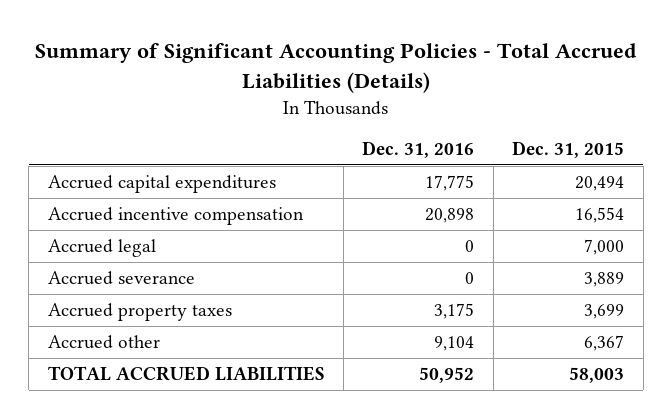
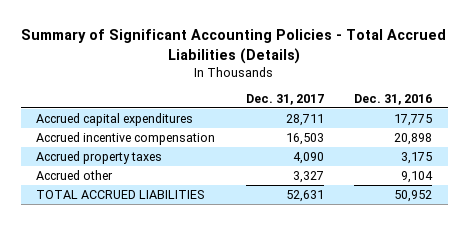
[512,141,625,159] Dec. 31, 2015 -> none
none -> [245,93,324,105] Dec. 31, 2017
[47,239,156,258] Accrued legal -> none
[47,271,195,286] Accrued severance -> none

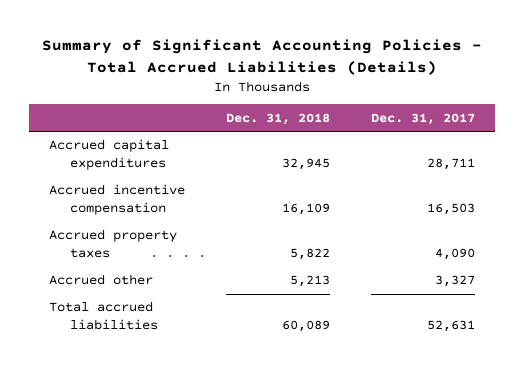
[354,93,433,105] Dec. 31, 2016 -> none
none -> [225,112,330,125] Dec. 31, 2018
[35,189,204,199] TOTAL ACCRUED LIABILITIES -> [49,301,158,331] Total accrued liabilities

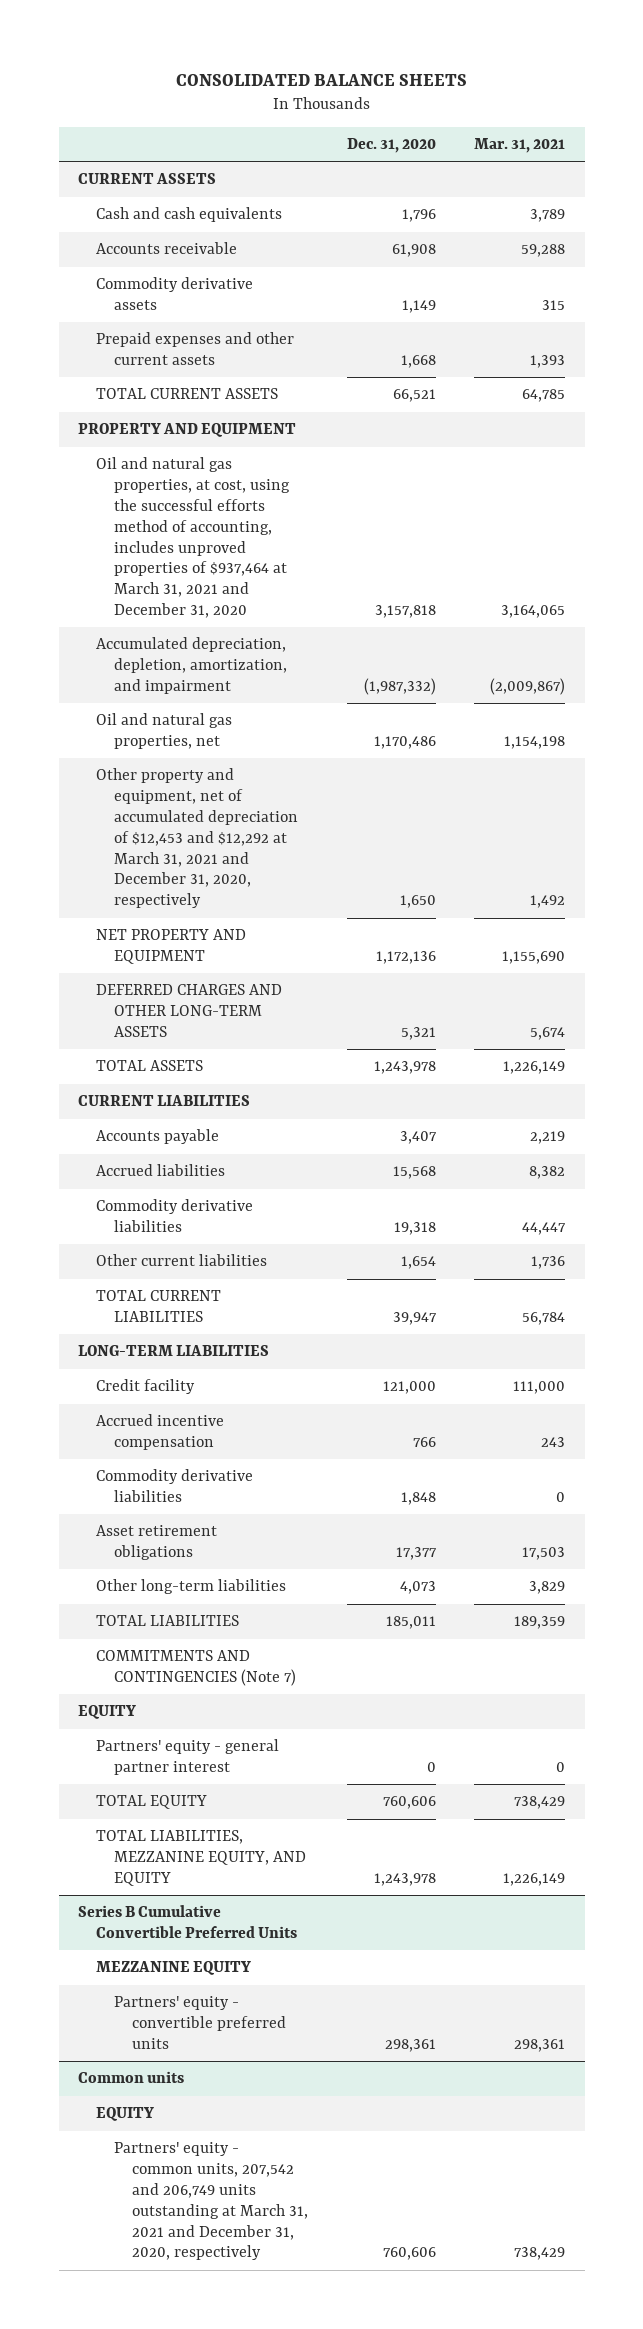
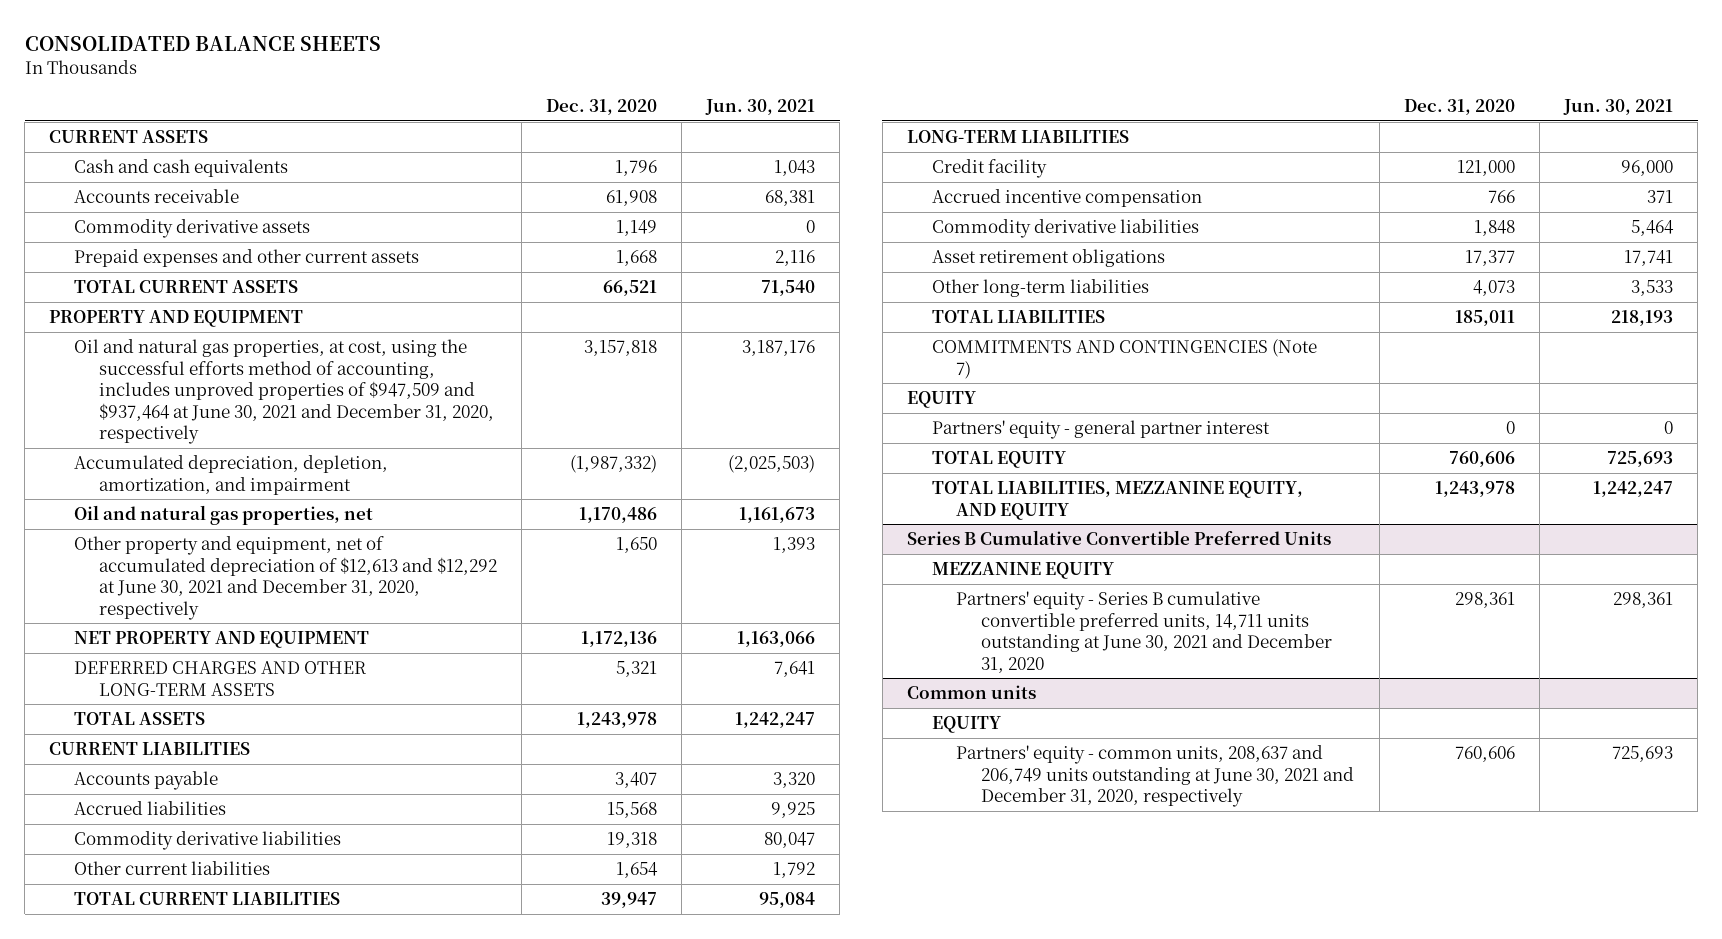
[474,137,566,153] Mar. 31, 2021 -> none
none -> [705,99,816,116] Jun. 30, 2021
[96,457,291,619] Oil and natural gas properties, at cost, using the successful efforts method of accounting, includes unproved properties of $937,464 at March 31, 2021 and December 31, 2020 -> [73,339,494,445] Oil and natural gas properties, at cost, using the successful efforts method of accounting, includes unproved properties of $947,509 and $937,464 at June 30, 2021 and December 31, 2020, respectively
[96,768,299,909] Other property and equipment, net of accumulated depreciation of $12,453 and $12,292 at March 31, 2021 and December 31, 2020, respectively -> [73,536,497,620] Other property and equipment, net of accumulated depreciation of $12,613 and $12,292 at June 30, 2021 and December 31, 2020, respectively
[114,1996,287,2049] Partners' equity - convertible preferred units -> [956,591,1333,673] Partners' equity - Series B cumulative convertible preferred units, 14,711 units outstanding at June 30, 2021 and December 31, 2020
[114,2142,309,2261] Partners' equity - common units, 207,542 and 206,749 units outstanding at March 31, 2021 and December 31, 2020, respectively -> [956,745,1355,808] Partners' equity - common units, 208,637 and 206,749 units outstanding at June 30, 2021 and December 31, 2020, respectively

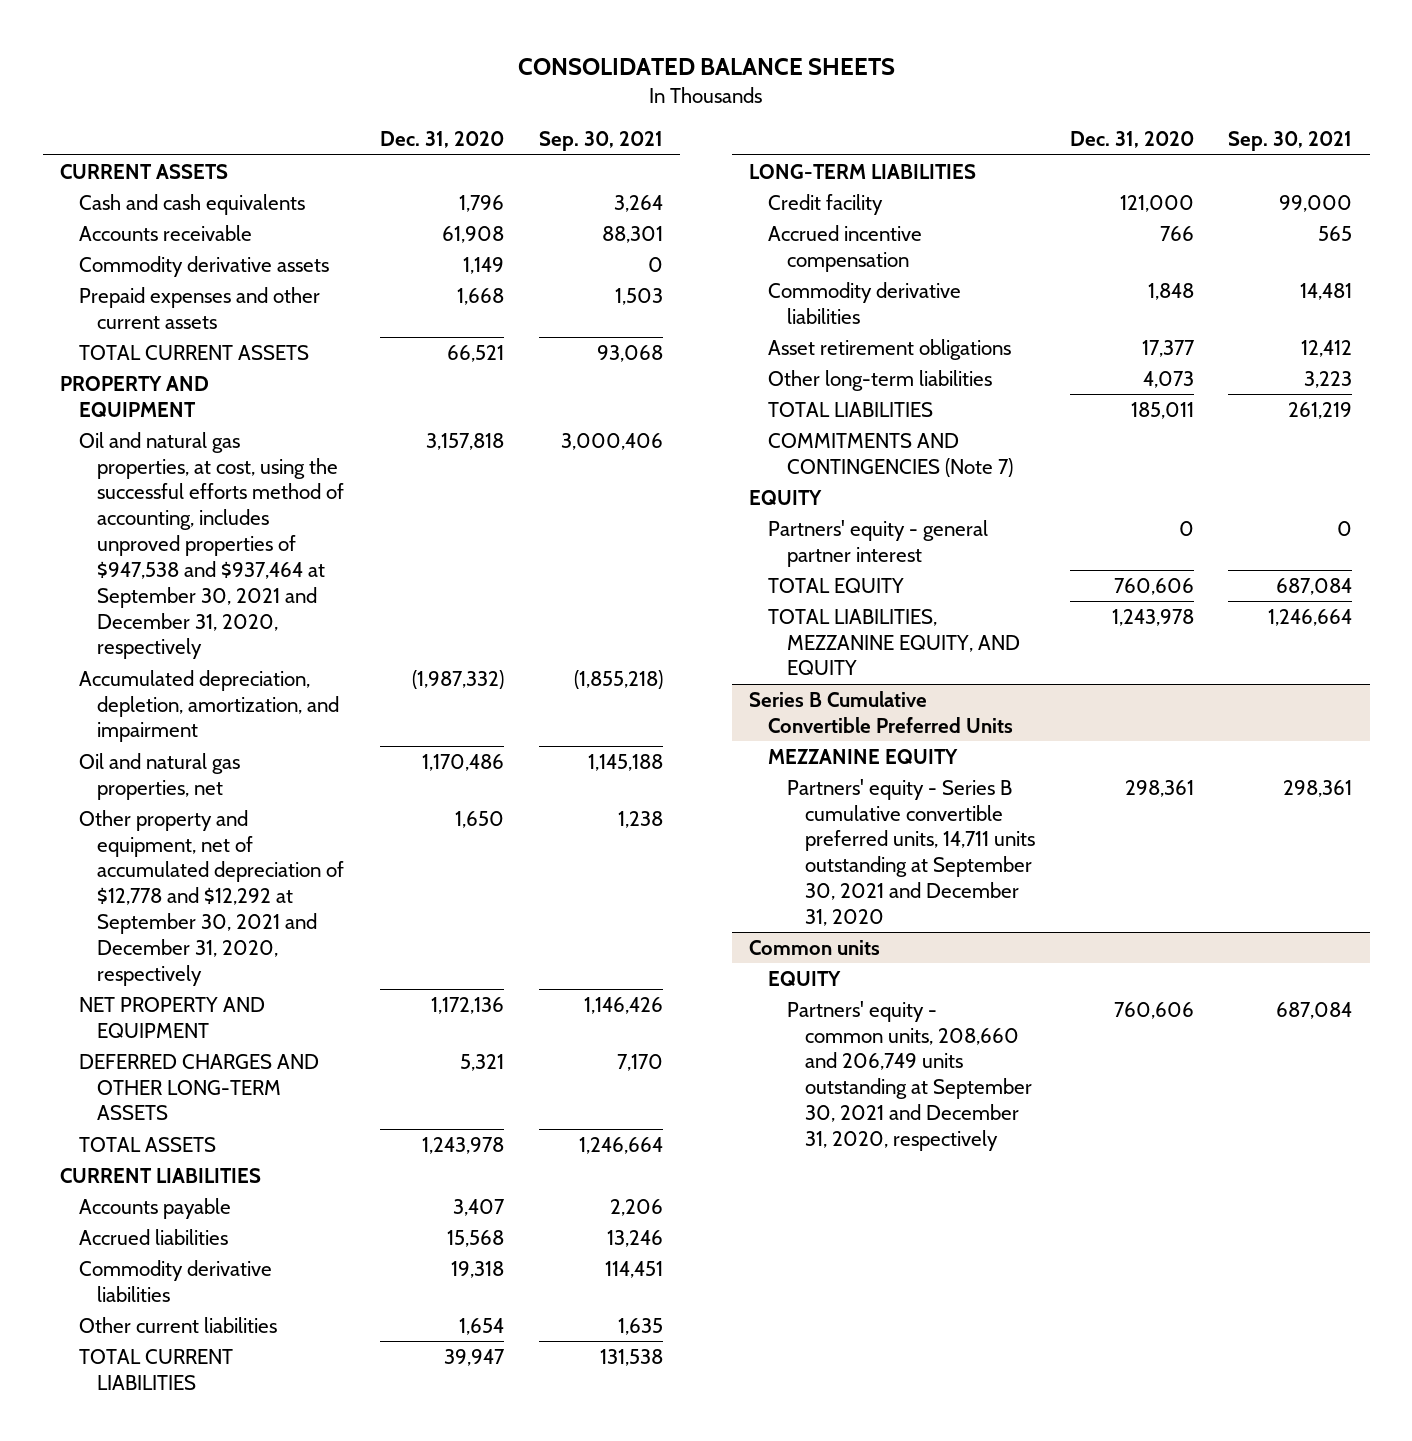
[705,99,816,116] Jun. 30, 2021 -> none
none -> [539,131,664,152] Sep. 30, 2021
[73,339,494,445] Oil and natural gas properties, at cost, using the successful efforts method of accounting, includes unproved properties of $947,509 and $937,464 at June 30, 2021 and December 31, 2020, respectively -> [78,431,345,660] Oil and natural gas properties, at cost, using the successful efforts method of accounting, includes unproved properties of $947,538 and $937,464 at September 30, 2021 and December 31, 2020, respectively
[73,536,497,620] Other property and equipment, net of accumulated depreciation of $12,613 and $12,292 at June 30, 2021 and December 31, 2020, respectively -> [78,809,345,986] Other property and equipment, net of accumulated depreciation of $12,778 and $12,292 at September 30, 2021 and December 31, 2020, respectively
[956,591,1333,673] Partners' equity - Series B cumulative convertible preferred units, 14,711 units outstanding at June 30, 2021 and December 31, 2020 -> [786,778,1036,926] Partners' equity - Series B cumulative convertible preferred units, 14,711 units outstanding at September 30, 2021 and December 31, 2020
[956,745,1355,808] Partners' equity - common units, 208,637 and 206,749 units outstanding at June 30, 2021 and December 31, 2020, respectively -> [786,1000,1033,1151] Partners' equity - common units, 208,660 and 206,749 units outstanding at September 30, 2021 and December 31, 2020, respectively

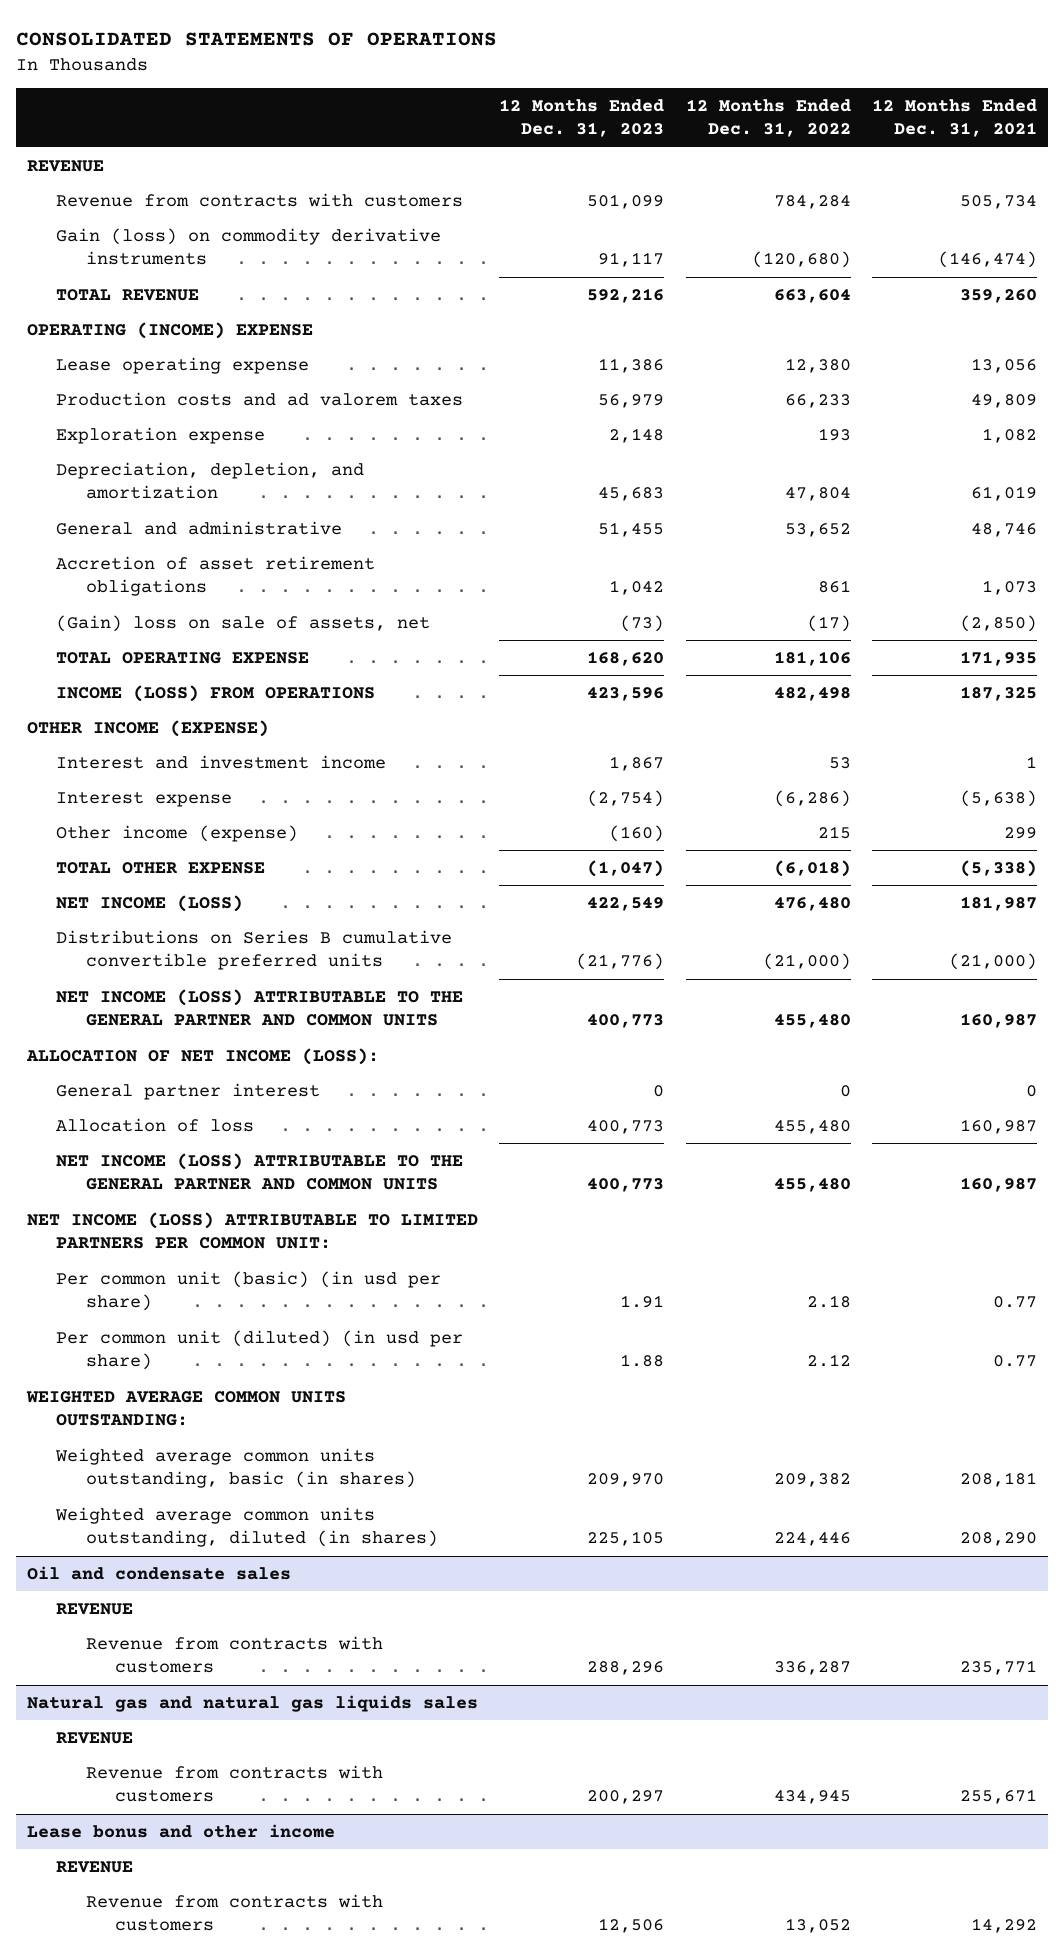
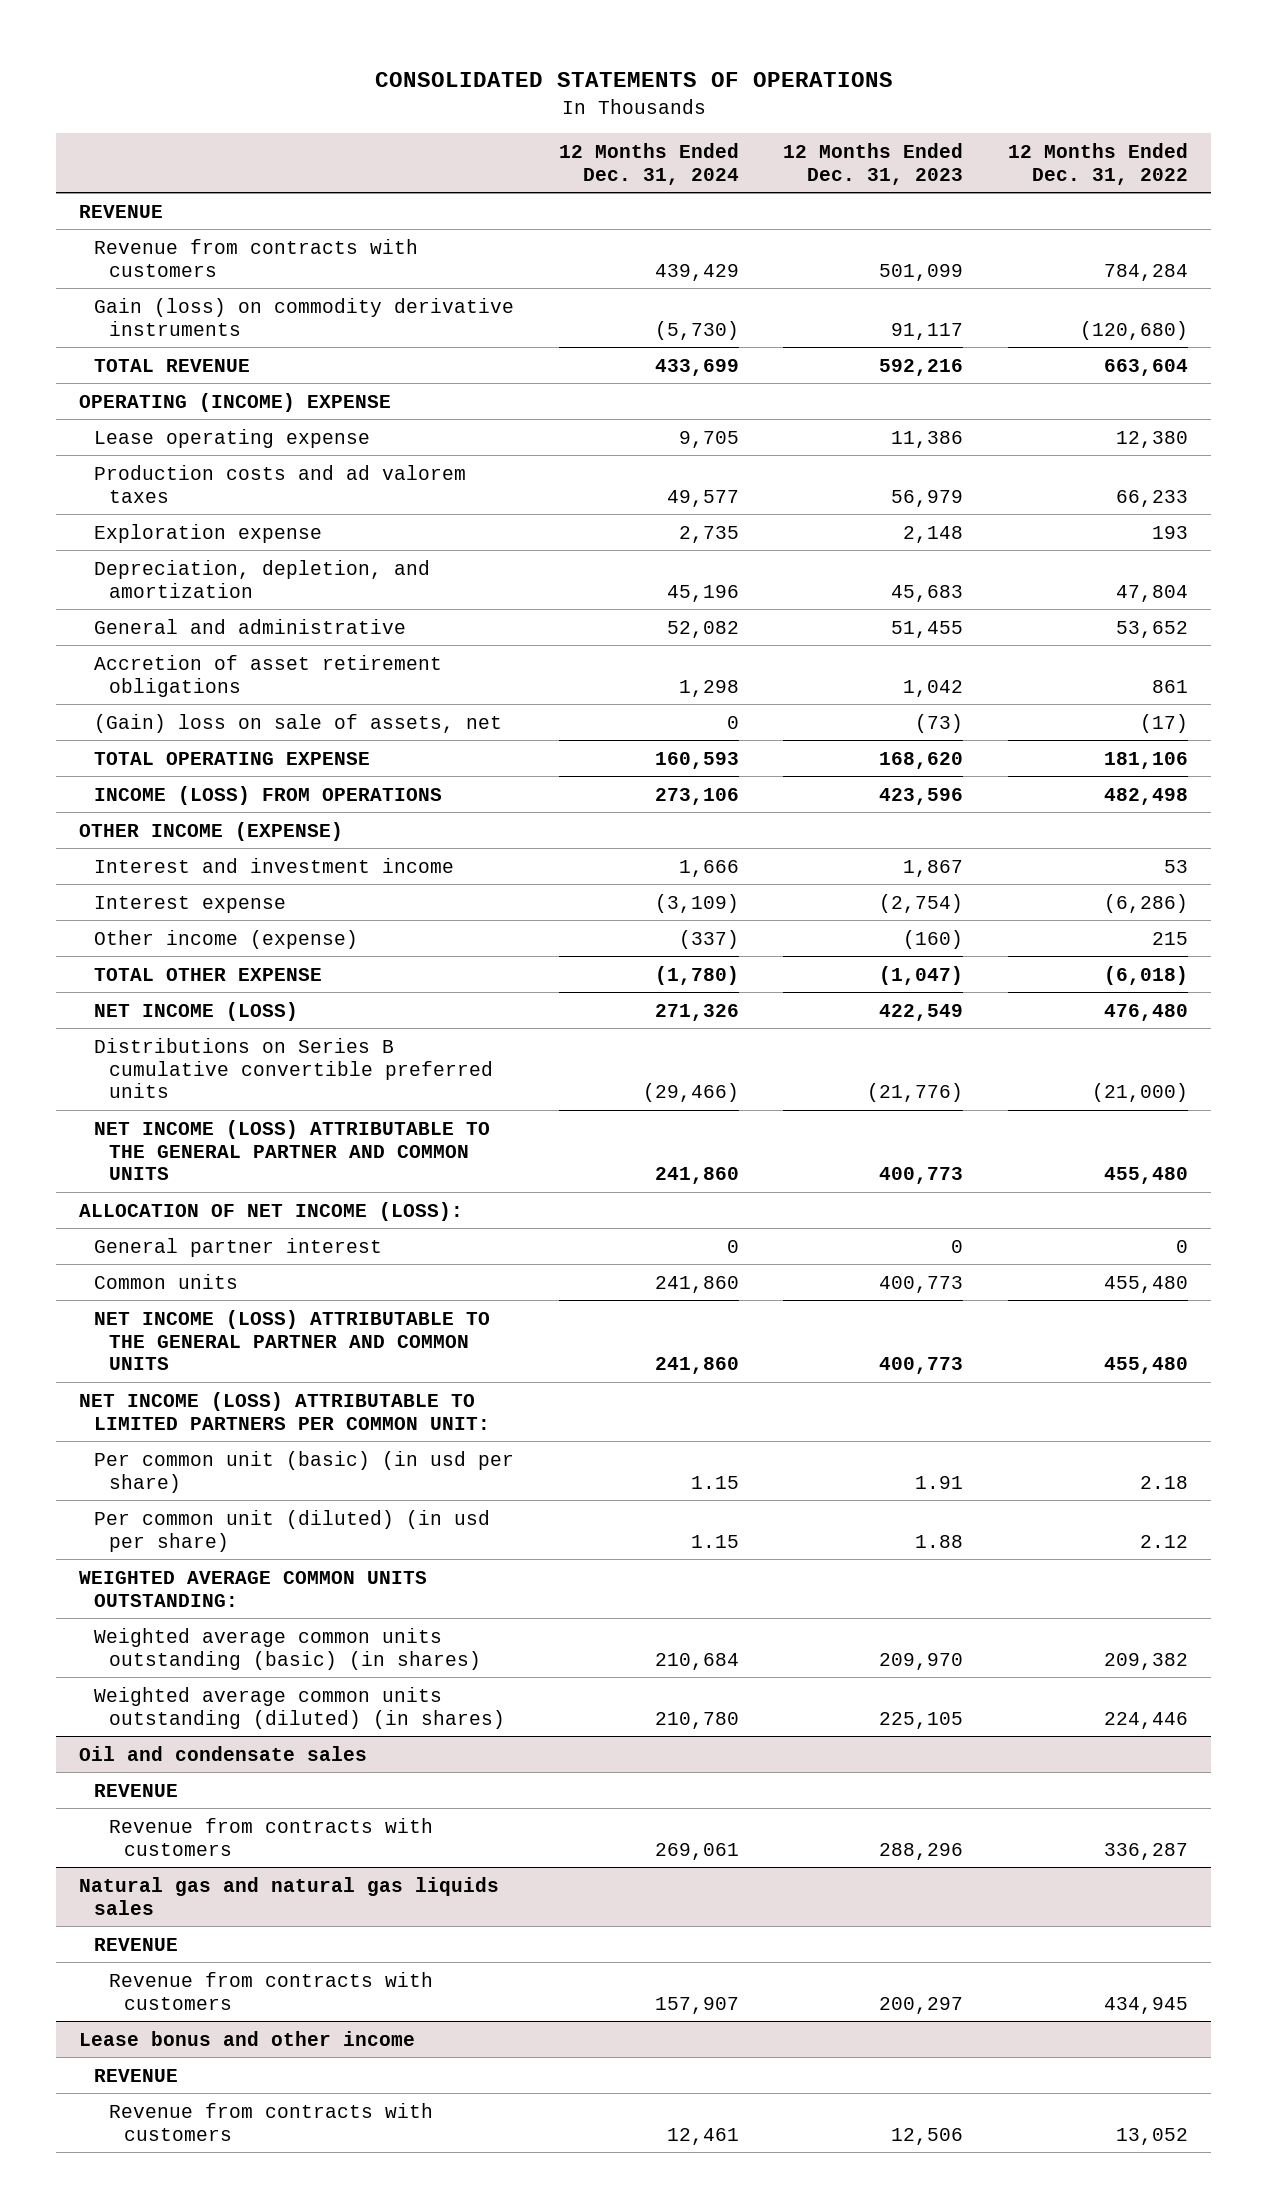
[872,98,1038,138] 12 Months Ended Dec. 31, 2021 -> none
none -> [558,142,739,185] 12 Months Ended Dec. 31, 2024
[56,1117,255,1132] Allocation of loss -> [93,1273,238,1289] Common units
[55,1447,416,1489] Weighted average common units outstanding, basic (in shares) -> [93,1627,481,1670] Weighted average common units outstanding (basic) (in shares)
[55,1506,438,1548] Weighted average common units outstanding, diluted (in shares) -> [93,1686,505,1729] Weighted average common units outstanding (diluted) (in shares)

